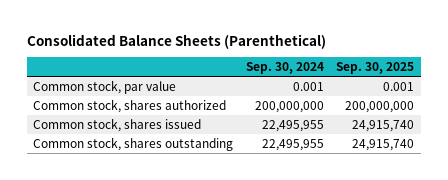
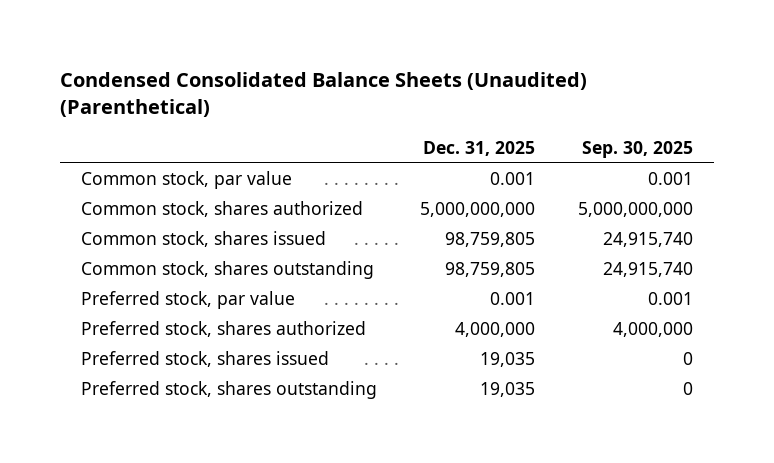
[26,33,326,49] Consolidated Balance Sheets (Parenthetical) -> [59,72,587,118] Condensed Consolidated Balance Sheets (Unaudited) (Parenthetical)
[245,62,324,75] Sep. 30, 2024 -> none
none -> [423,140,536,156] Dec. 31, 2025
[345,100,415,113] 200,000,000 -> [577,201,693,217] 5,000,000,000
none -> [81,290,296,309] Preferred stock, par value
none -> [81,320,367,337] Preferred stock, shares authorized
none -> [81,350,330,367] Preferred stock, shares issued
none -> [81,380,378,399] Preferred stock, shares outstanding

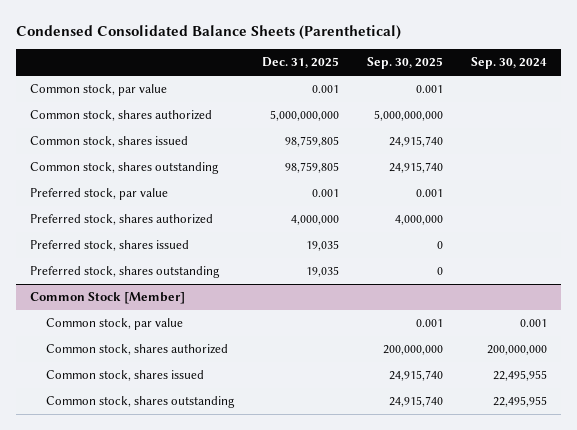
[59,72,587,118] Condensed Consolidated Balance Sheets (Unaudited) (Parenthetical) -> [15,25,401,41] Condensed Consolidated Balance Sheets (Parenthetical)
none -> [471,57,548,70] Sep. 30, 2024
none -> [29,292,185,305] Common Stock [Member]
none -> [46,318,184,331] Common stock, par value
none -> [46,344,229,356] Common stock, shares authorized
none -> [46,370,205,382] Common stock, shares issued
none -> [46,396,236,409] Common stock, shares outstanding

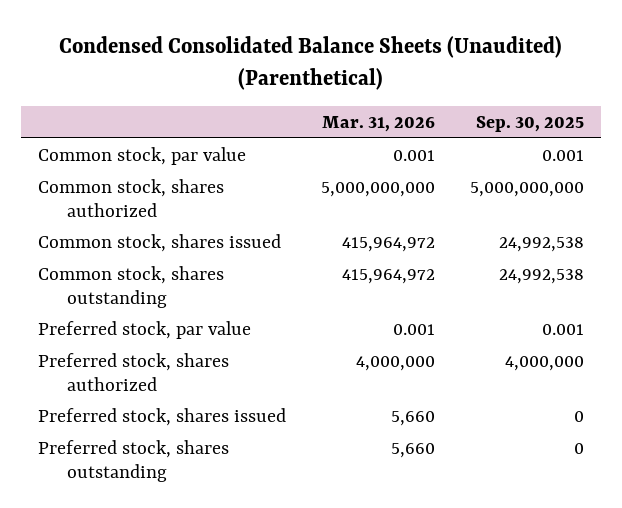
[15,25,401,41] Condensed Consolidated Balance Sheets (Parenthetical) -> [59,36,563,91] Condensed Consolidated Balance Sheets (Unaudited) (Parenthetical)
[262,57,340,69] Dec. 31, 2025 -> none
[471,57,548,70] Sep. 30, 2024 -> none
none -> [322,115,436,132] Mar. 31, 2026
[389,136,444,148] 24,915,740 -> [498,236,584,252] 24,992,538
[389,162,444,174] 24,915,740 -> [498,268,584,284] 24,992,538
[29,292,185,305] Common Stock [Member] -> none
[46,318,184,331] Common stock, par value -> none
[46,344,229,356] Common stock, shares authorized -> none
[46,370,205,382] Common stock, shares issued -> none
[46,396,236,409] Common stock, shares outstanding -> none

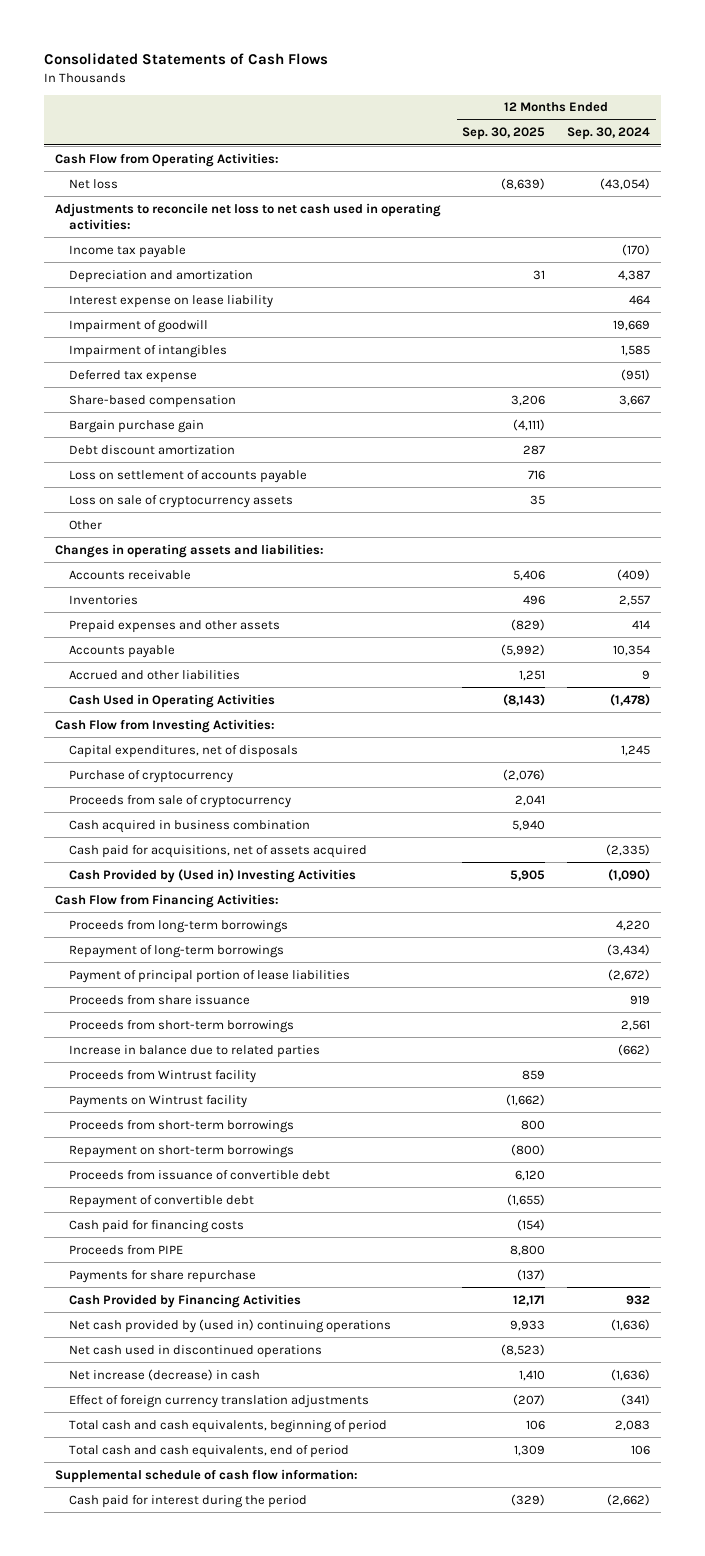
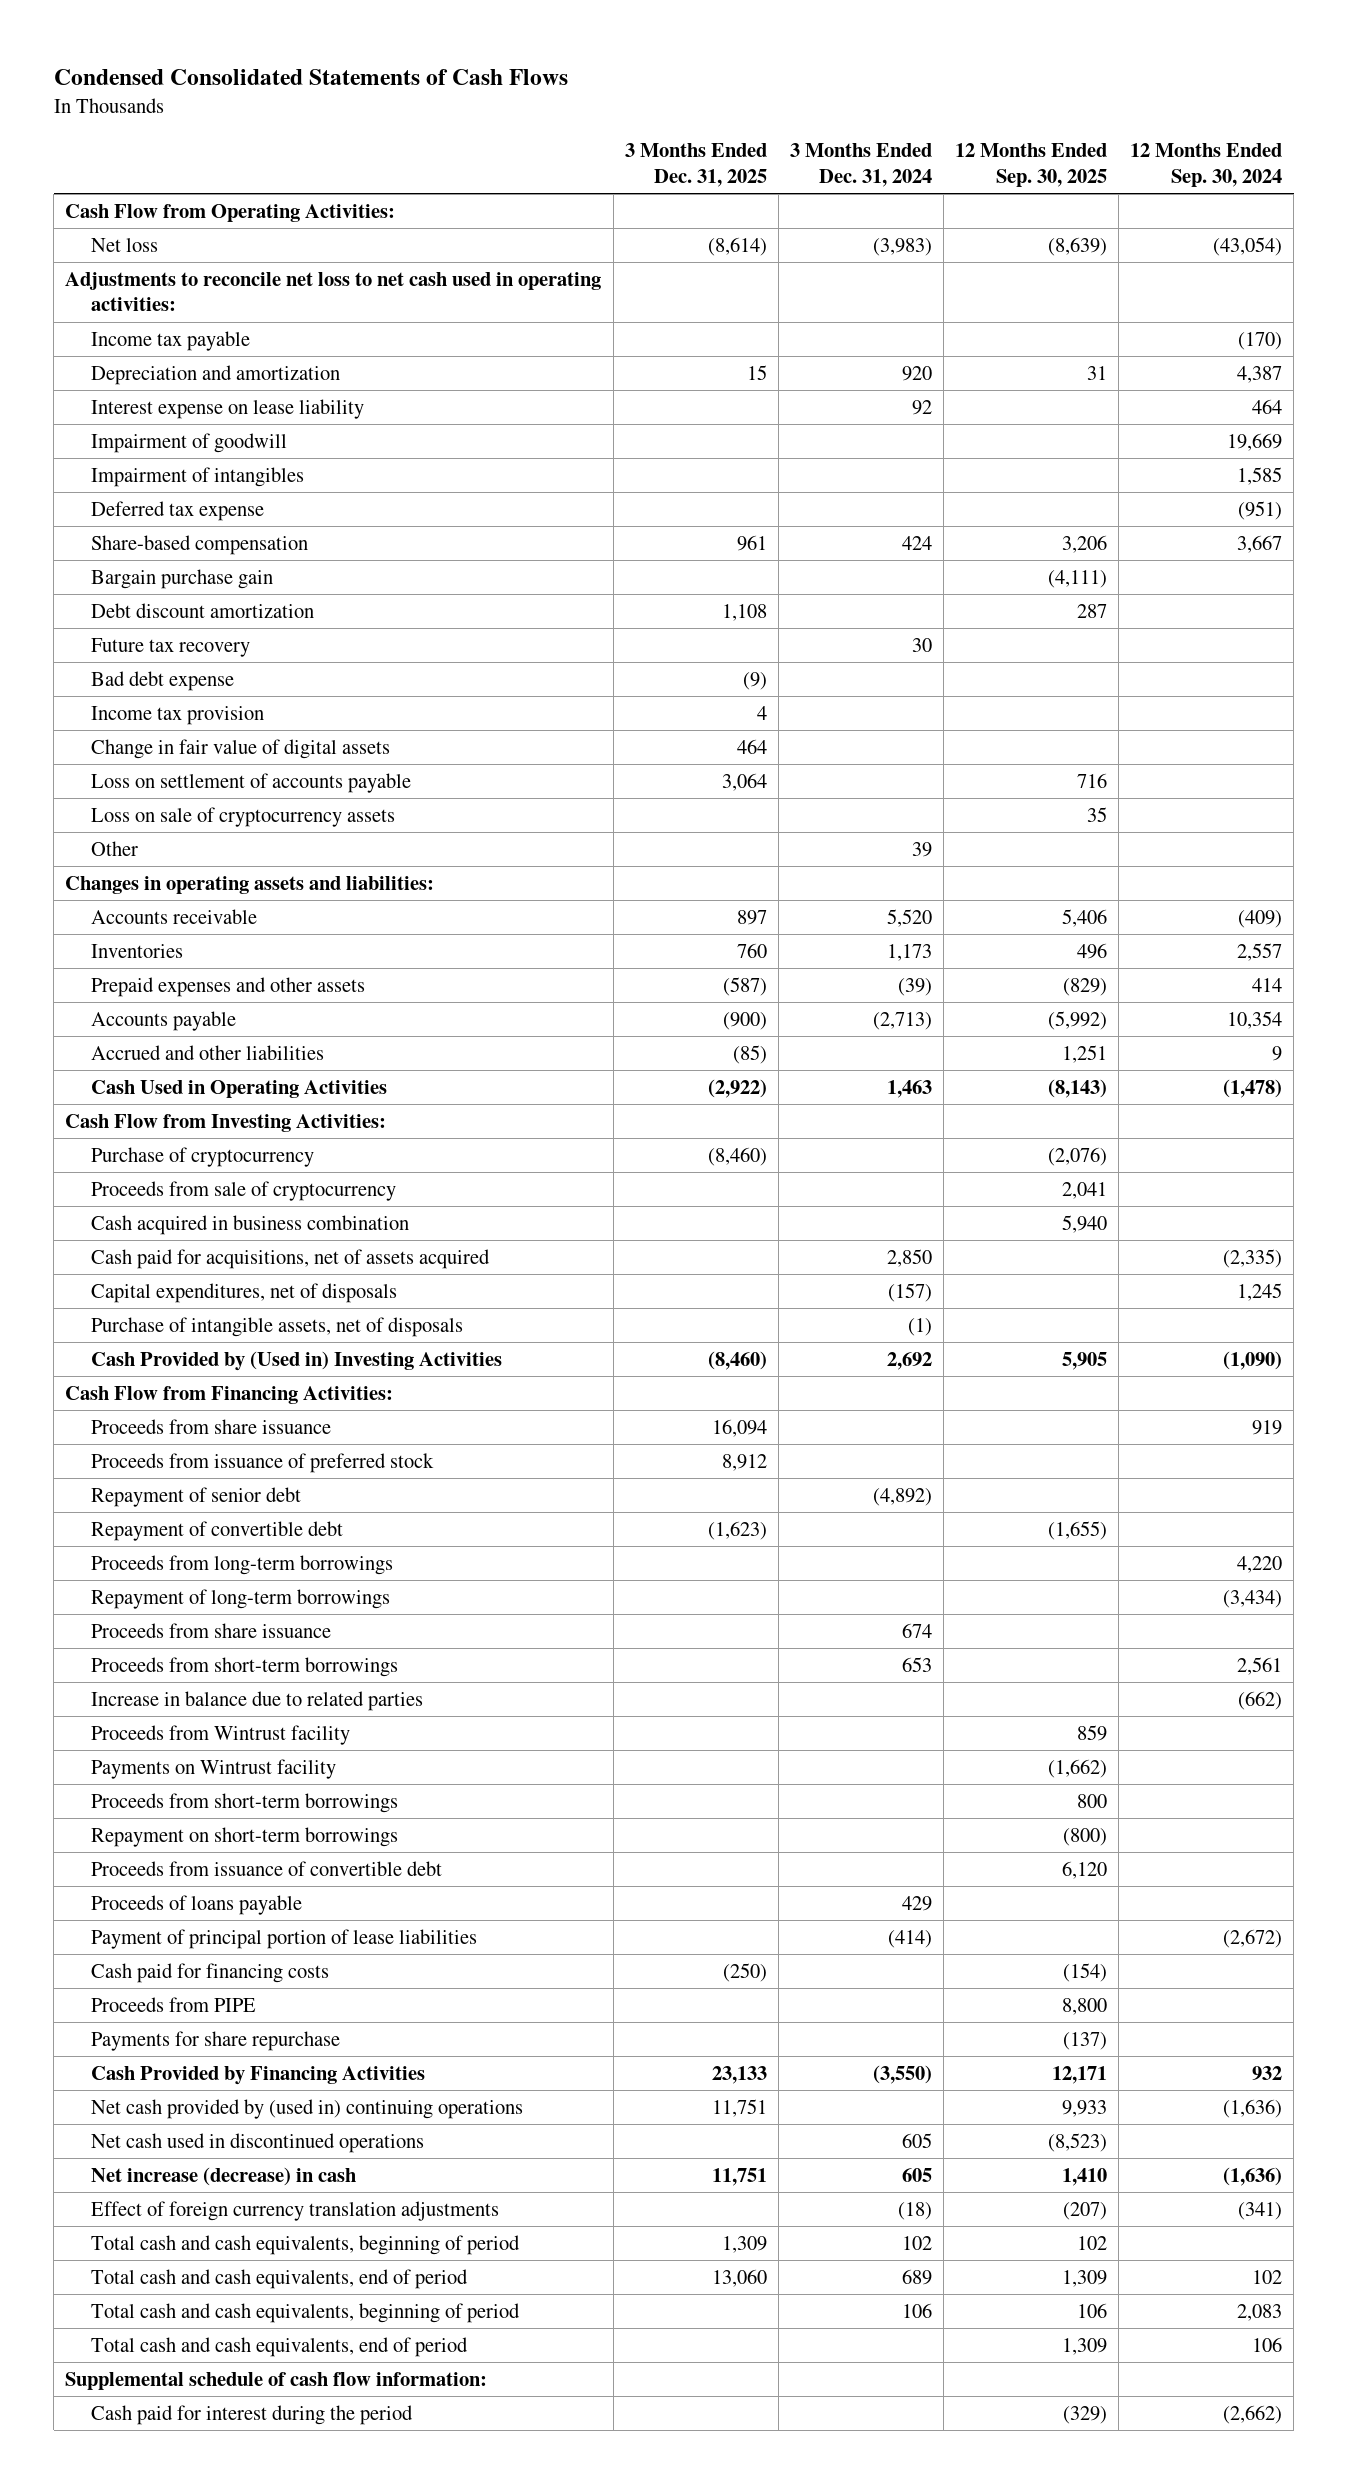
[43,52,328,65] Consolidated Statements of Cash Flows -> [53,69,568,86] Condensed Consolidated Statements of Cash Flows
none -> [624,143,767,187] 3 Months Ended Dec. 31, 2025
none -> [789,143,932,187] 3 Months Ended Dec. 31, 2024
none -> [91,637,251,657] Future tax recovery
none -> [91,670,235,691] Bad debt expense
none -> [91,705,265,725] Income tax provision
none -> [91,738,391,759] Change in fair value of digital assets
[69,744,299,758] Capital expenditures, net of disposals -> [91,1282,398,1303] Capital expenditures, net of disposals
none -> [91,1316,464,1337] Purchase of intangible assets, net of disposals
[69,994,251,1005] Proceeds from share issuance -> [91,1418,332,1434] Proceeds from share issuance
none -> [91,1452,435,1473] Proceeds from issuance of preferred stock
none -> [91,1486,302,1507] Repayment of senior debt
[69,1194,255,1208] Repayment of convertible debt -> [91,1520,344,1541] Repayment of convertible debt
none -> [91,1622,332,1638] Proceeds from share issuance
none -> [91,1894,303,1915] Proceeds of loans payable
[69,969,351,983] Payment of principal portion of lease liabilities -> [91,1928,478,1949] Payment of principal portion of lease liabilities
none -> [91,2234,521,2255] Total cash and cash equivalents, beginning of period
none -> [91,2268,469,2289] Total cash and cash equivalents, end of period

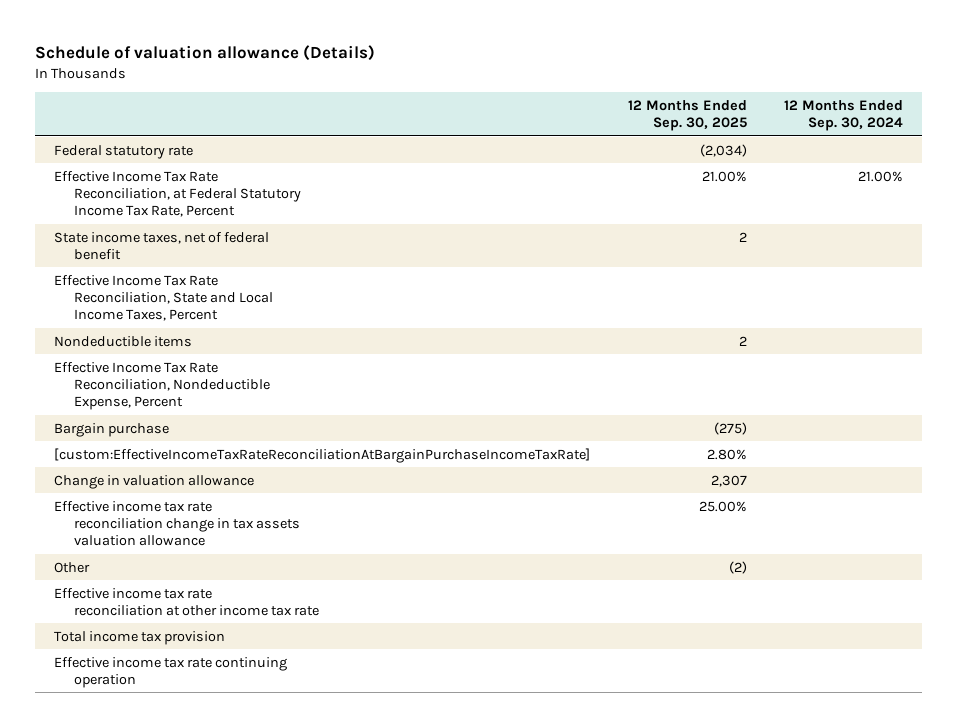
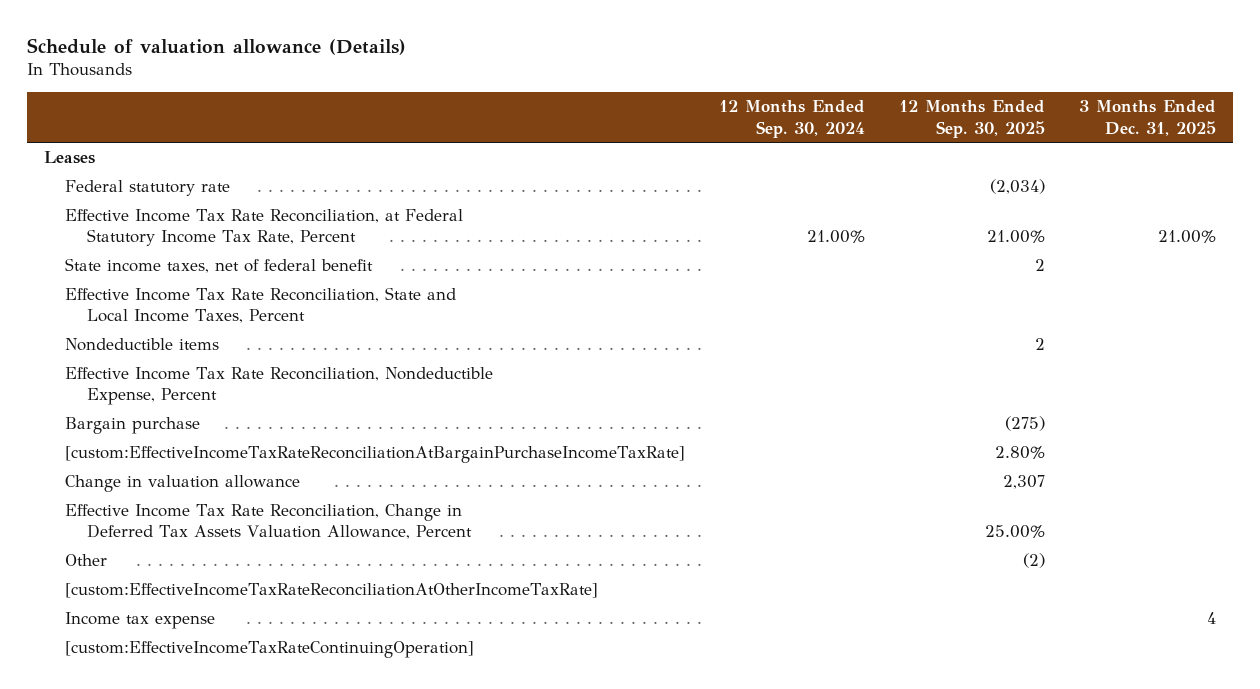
none -> [1079,100,1217,136] 3 Months Ended Dec. 31, 2025
none -> [43,151,95,165] Leases
[53,500,300,547] Effective income tax rate reconciliation change in tax assets valuation allowance -> [65,504,472,540] Effective Income Tax Rate Reconciliation, Change in Deferred Tax Assets Valuation Allowance, Percent
[53,587,319,616] Effective income tax rate reconciliation at other income tax rate -> [65,583,599,599] [custom:EffectiveIncomeTaxRateReconciliationAtOtherIncomeTaxRate]
[53,630,225,645] Total income tax provision -> [65,612,216,630] Income tax expense
[53,656,287,688] Effective income tax rate continuing operation -> [65,641,475,659] [custom:EffectiveIncomeTaxRateContinuingOperation]

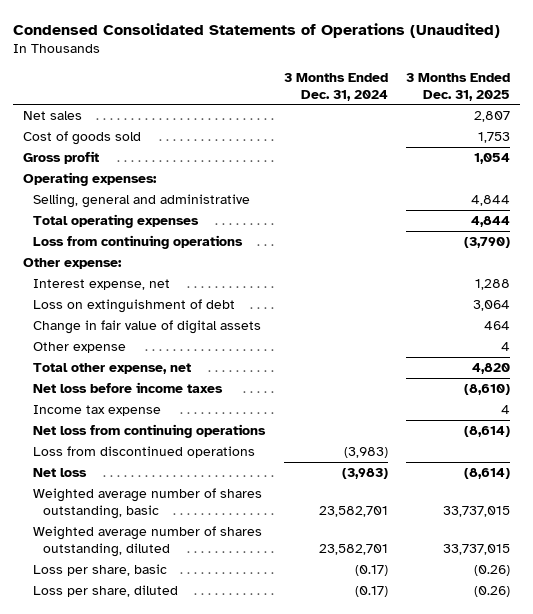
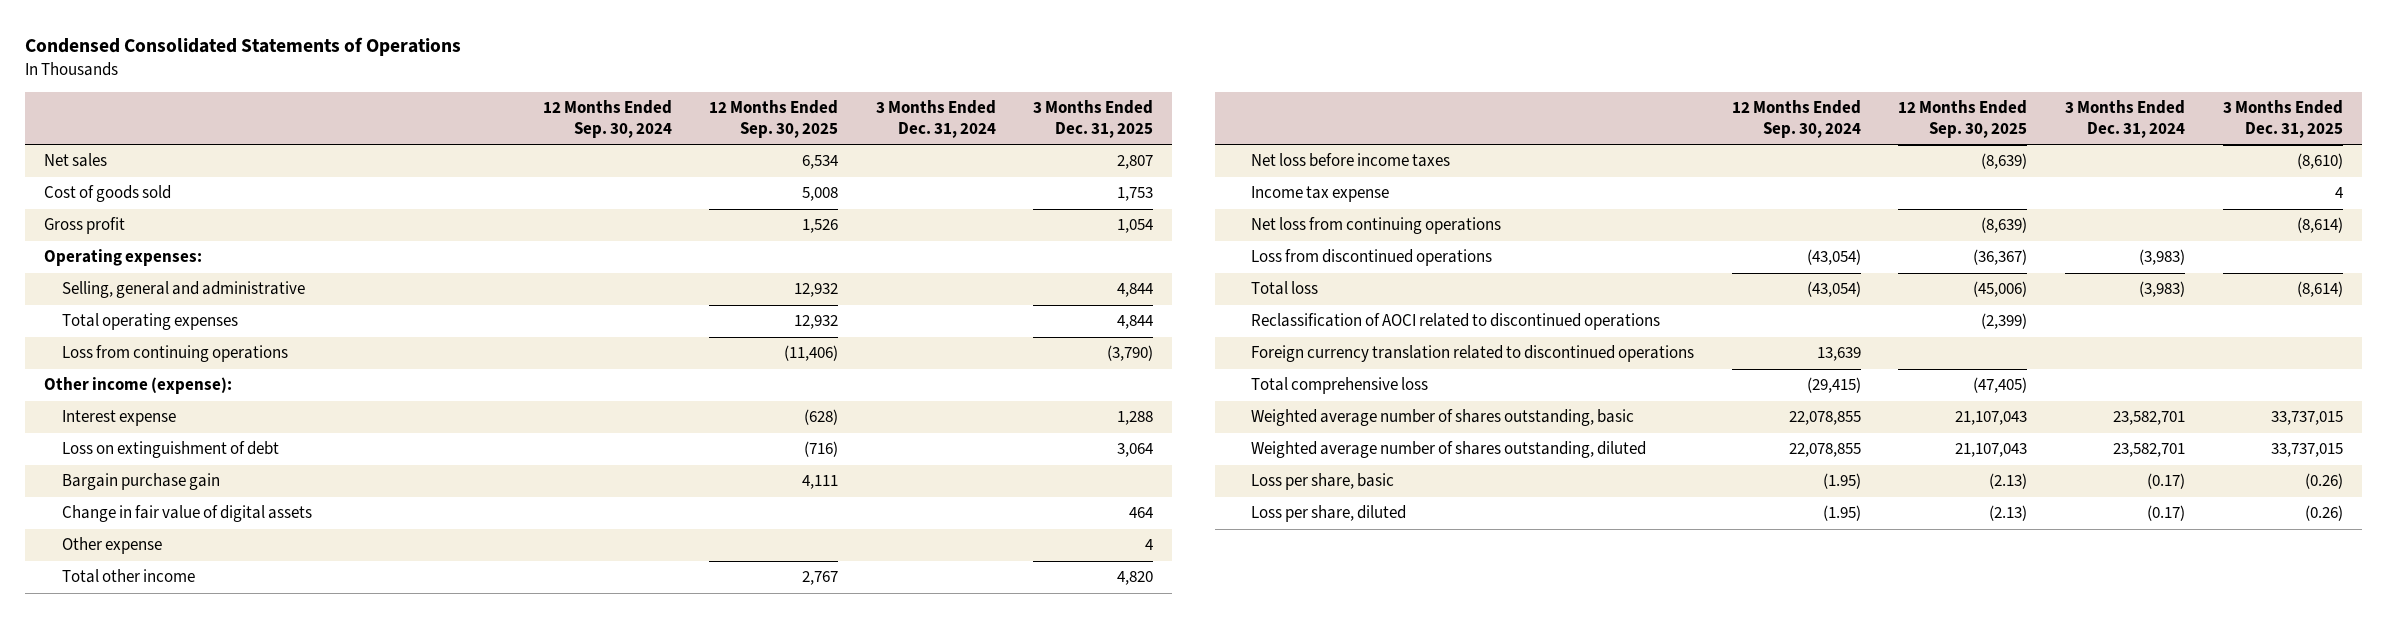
[13,22,501,38] Condensed Consolidated Statements of Operations (Unaudited) -> [25,36,462,56] Condensed Consolidated Statements of Operations
none -> [542,100,672,139] 12 Months Ended Sep. 30, 2024
none -> [709,100,839,139] 12 Months Ended Sep. 30, 2025
[22,258,122,270] Other expense: -> [44,377,233,395] Other income (expense):
[32,279,170,291] Interest expense, net -> [61,410,176,427] Interest expense
none -> [61,473,220,491] Bargain purchase gain
[32,363,191,375] Total other expense, net -> [61,569,195,584] Total other income
[32,468,87,478] Net loss -> [1251,281,1319,296] Total loss
none -> [1251,313,1661,331] Reclassification of AOCI related to discontinued operations
none -> [1251,345,1695,363] Foreign currency translation related to discontinued operations
none -> [1251,377,1429,395] Total comprehensive loss

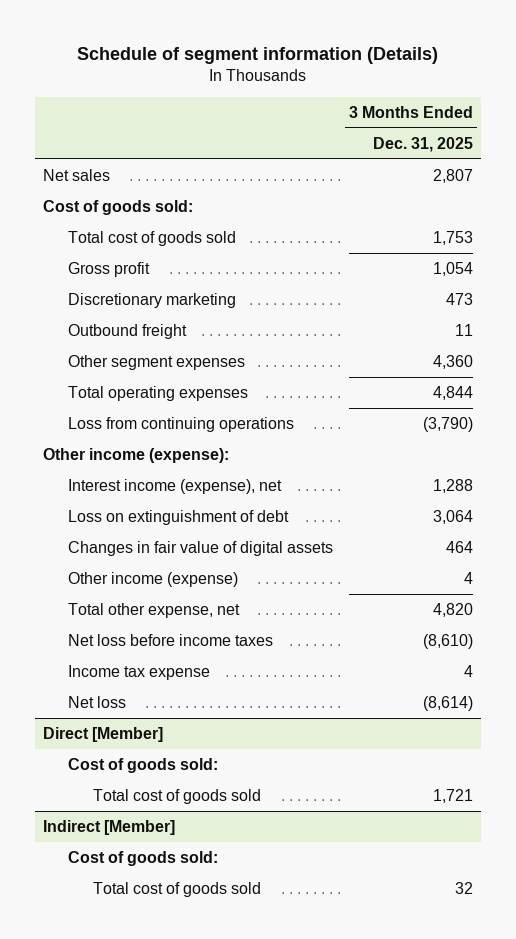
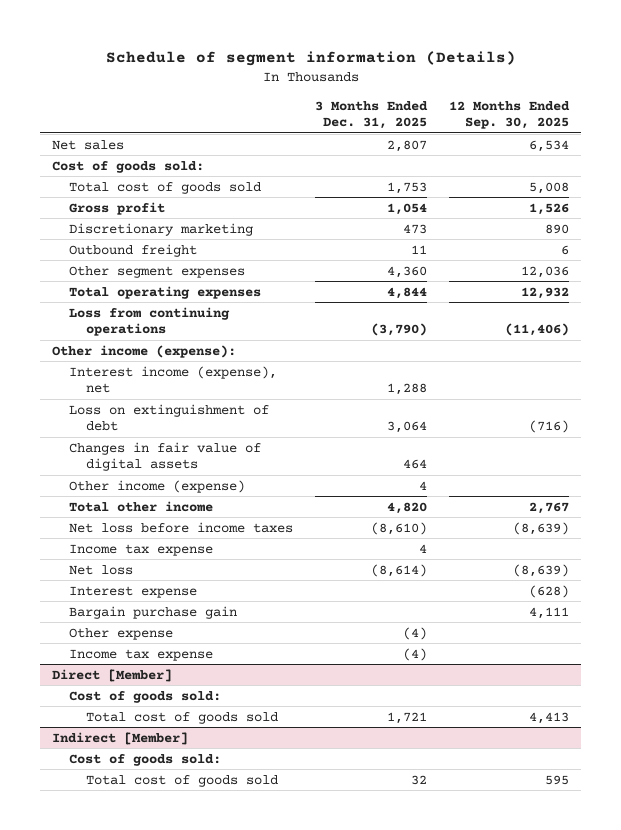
none -> [449,100,571,130] 12 Months Ended Sep. 30, 2025
[68,603,241,619] Total other expense, net -> [68,500,213,512] Total other income
none -> [68,585,197,598] Interest expense
none -> [68,605,237,619] Bargain purchase gain
none -> [68,627,173,640] Other expense
none -> [68,648,213,661] Income tax expense

